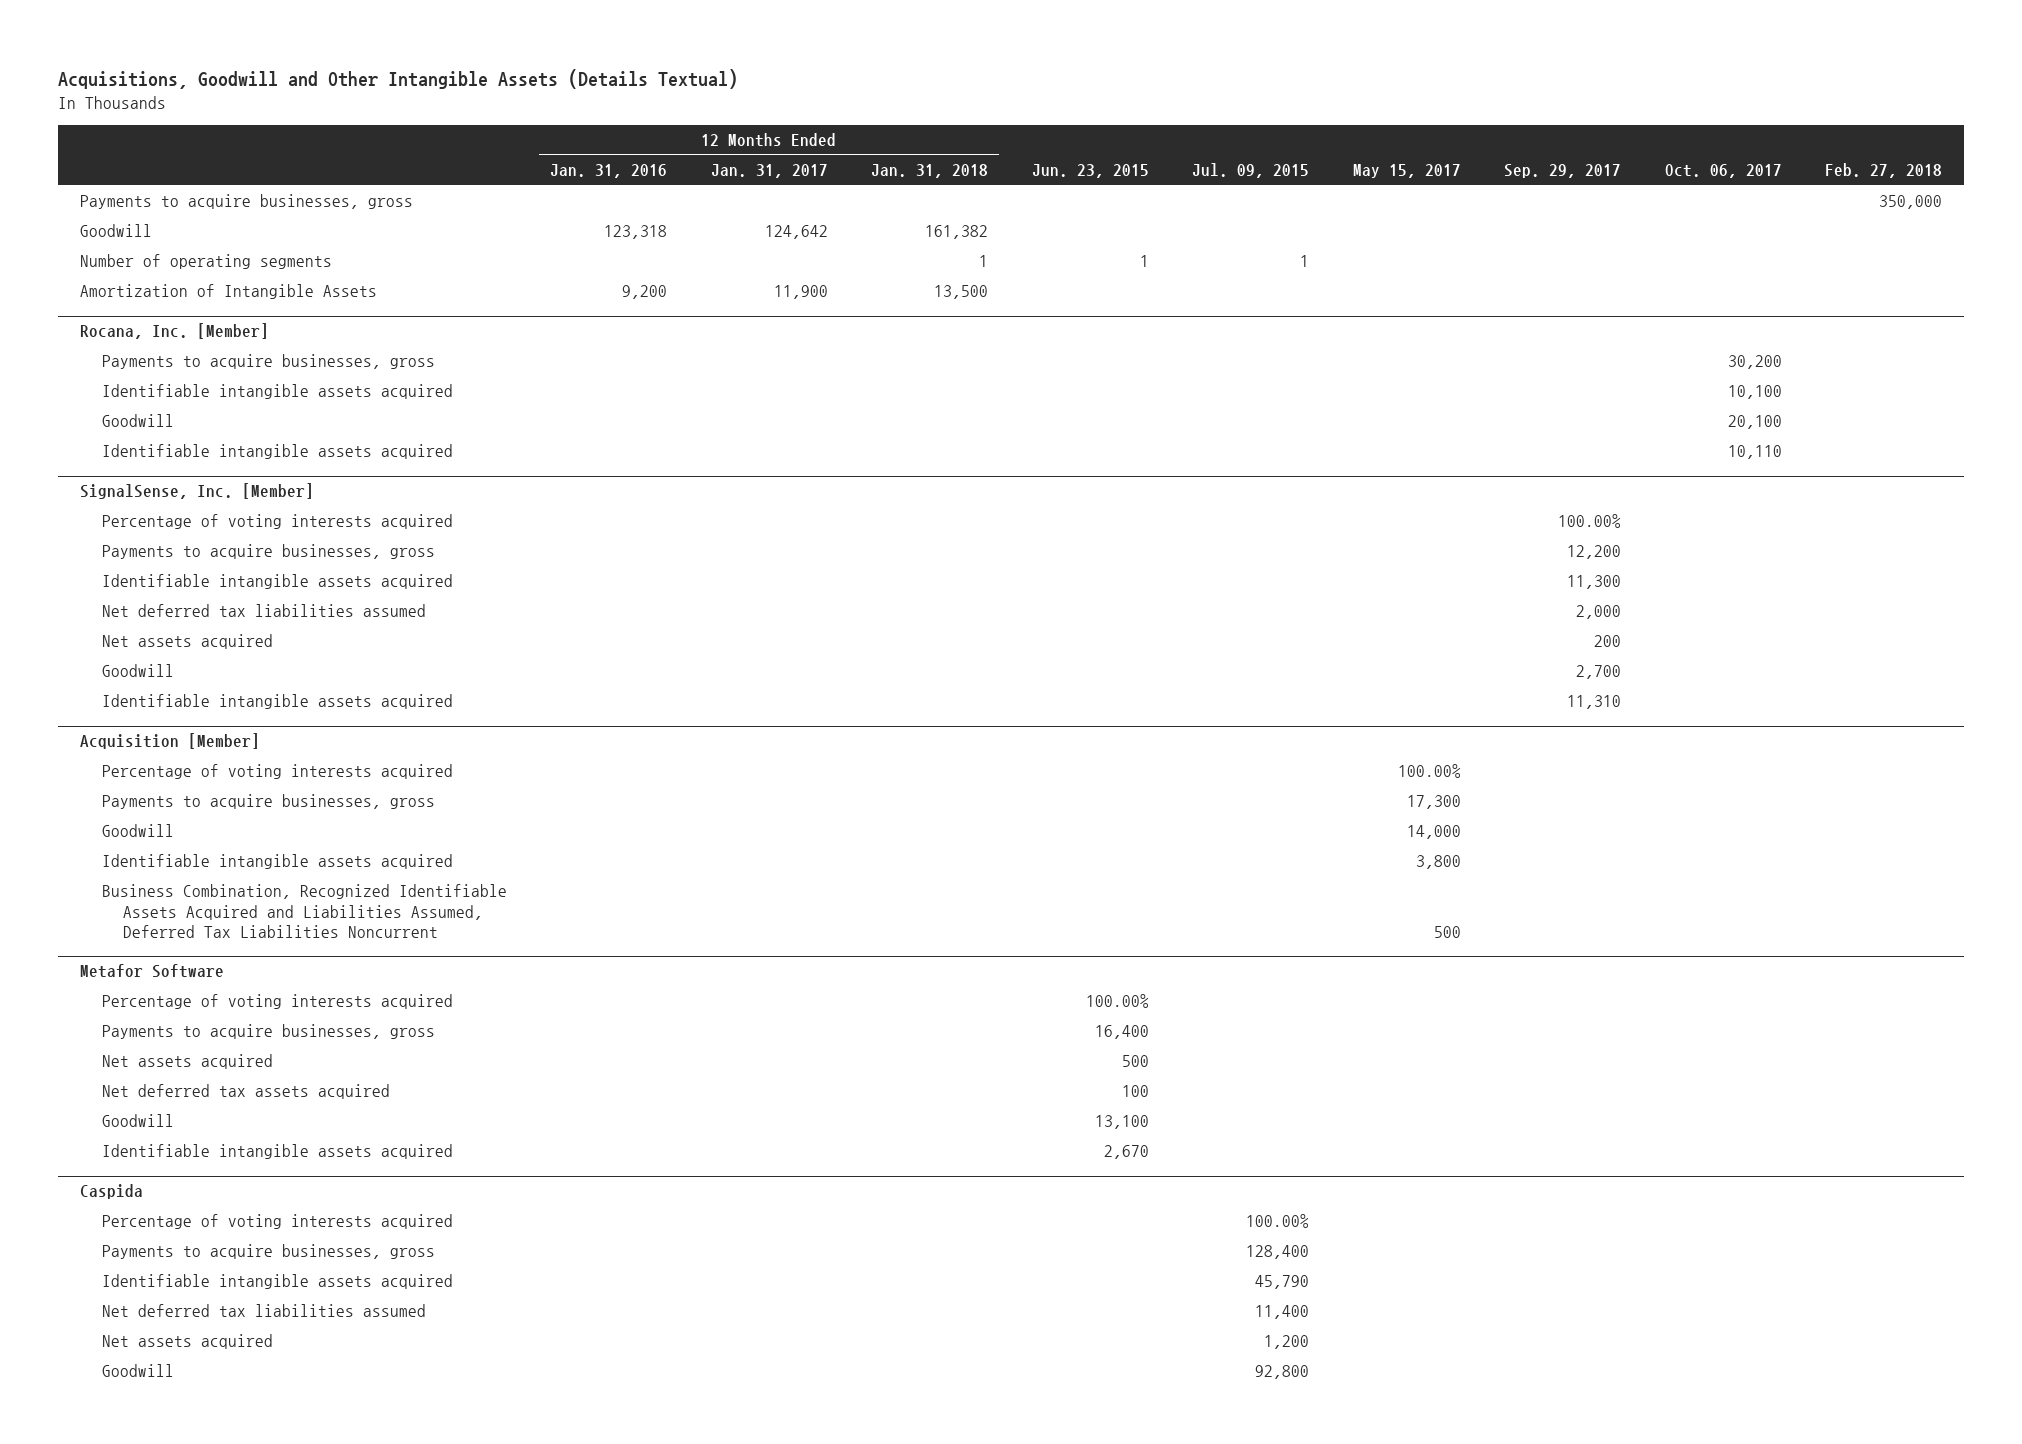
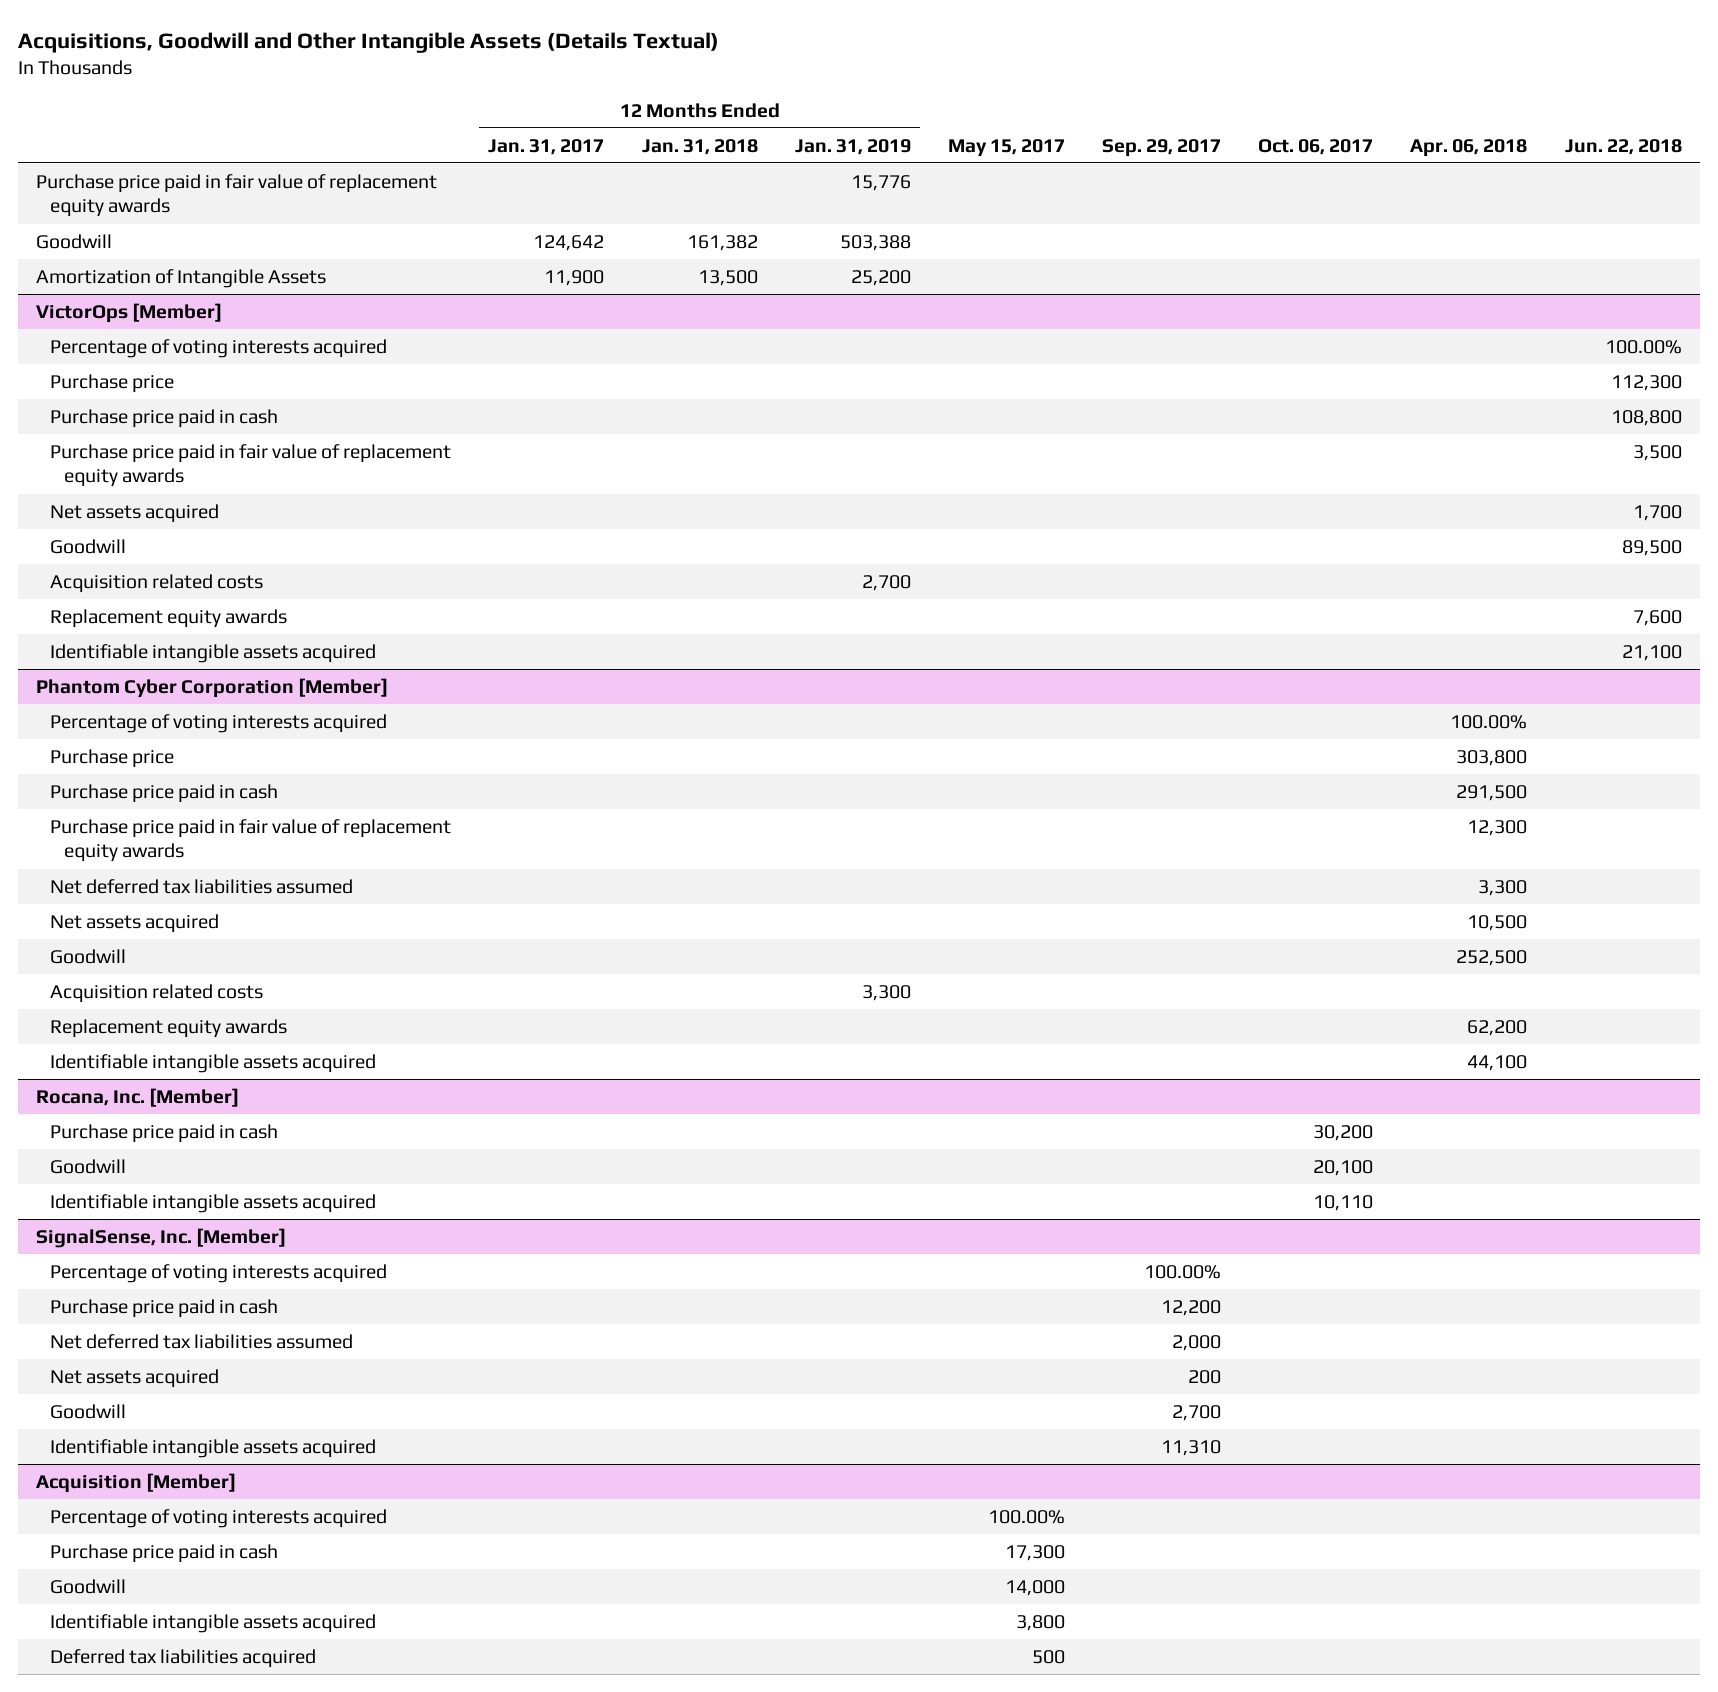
[550,164,668,179] Jan. 31, 2016 -> none
[1031,164,1149,179] Jun. 23, 2015 -> none
[1192,163,1310,179] Jul. 09, 2015 -> none
[1825,163,1943,179] Feb. 27, 2018 -> none
none -> [794,138,911,155] Jan. 31, 2019
none -> [1410,138,1528,157] Apr. 06, 2018
none -> [1564,138,1682,155] Jun. 22, 2018
[79,194,413,210] Payments to acquire businesses, gross -> none
none -> [36,173,438,218] Purchase price paid in fair value of replacement equity awards
[79,254,332,270] Number of operating segments -> none
none -> [36,302,223,323] VictorOps [Member]
none -> [50,338,388,358] Percentage of voting interests acquired
none -> [50,373,175,393] Purchase price
none -> [50,408,279,428] Purchase price paid in cash
none -> [50,443,452,488] Purchase price paid in fair value of replacement equity awards
none -> [50,503,220,523] Net assets acquired
none -> [50,538,127,554] Goodwill
none -> [50,573,264,593] Acquisition related costs
none -> [50,608,288,628] Replacement equity awards
none -> [50,643,377,663] Identifiable intangible assets acquired
none -> [36,677,389,698] Phantom Cyber Corporation [Member]
none -> [50,713,388,733] Percentage of voting interests acquired
none -> [50,748,175,768] Purchase price
none -> [50,783,279,803] Purchase price paid in cash
none -> [50,818,452,863] Purchase price paid in fair value of replacement equity awards
none -> [50,878,354,894] Net deferred tax liabilities assumed
none -> [50,913,220,933] Net assets acquired
none -> [50,948,127,964] Goodwill
none -> [50,983,264,1003] Acquisition related costs
none -> [50,1018,288,1038] Replacement equity awards
none -> [50,1053,377,1073] Identifiable intangible assets acquired
[101,384,453,400] Identifiable intangible assets acquired -> none
[101,354,435,370] Payments to acquire businesses, gross -> [50,1123,279,1143] Purchase price paid in cash
[101,574,453,590] Identifiable intangible assets acquired -> none
[101,544,435,560] Payments to acquire businesses, gross -> [50,1298,279,1318] Purchase price paid in cash
[101,794,435,810] Payments to acquire businesses, gross -> [50,1543,279,1563] Purchase price paid in cash
[79,964,224,979] Metafor Software -> none
[101,994,453,1010] Percentage of voting interests acquired -> none
[101,1024,435,1040] Payments to acquire businesses, gross -> none
[101,1054,273,1070] Net assets acquired -> none
[101,1084,390,1100] Net deferred tax assets acquired -> none
[101,1114,174,1128] Goodwill -> none
[101,1144,453,1160] Identifiable intangible assets acquired -> none
[79,1184,143,1200] Caspida -> none
[101,1214,453,1230] Percentage of voting interests acquired -> none
[101,1244,435,1260] Payments to acquire businesses, gross -> none
[101,1274,453,1290] Identifiable intangible assets acquired -> none
[101,1304,426,1318] Net deferred tax liabilities assumed -> none
[101,1334,273,1350] Net assets acquired -> none
[101,1364,174,1378] Goodwill -> none
[101,884,507,938] Business Combination, Recognized Identifiable Assets Acquired and Liabilities Assumed, Deferred Tax Liabilities Noncurrent -> [50,1648,317,1668] Deferred tax liabilities acquired

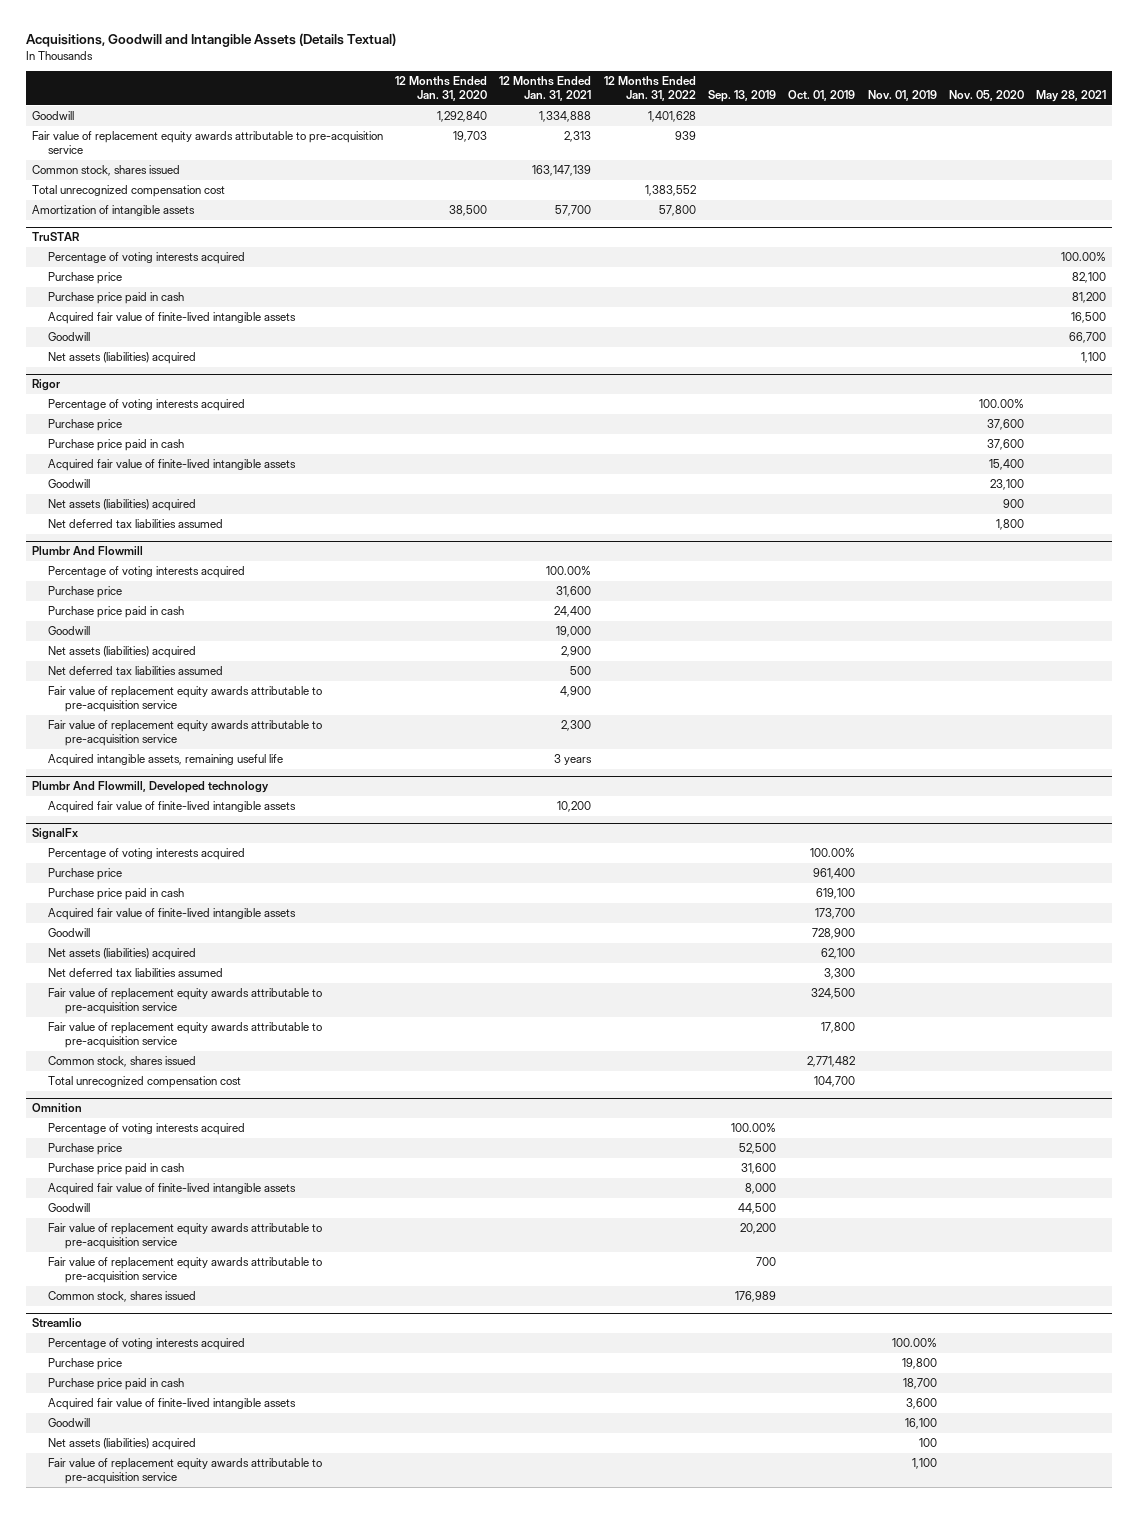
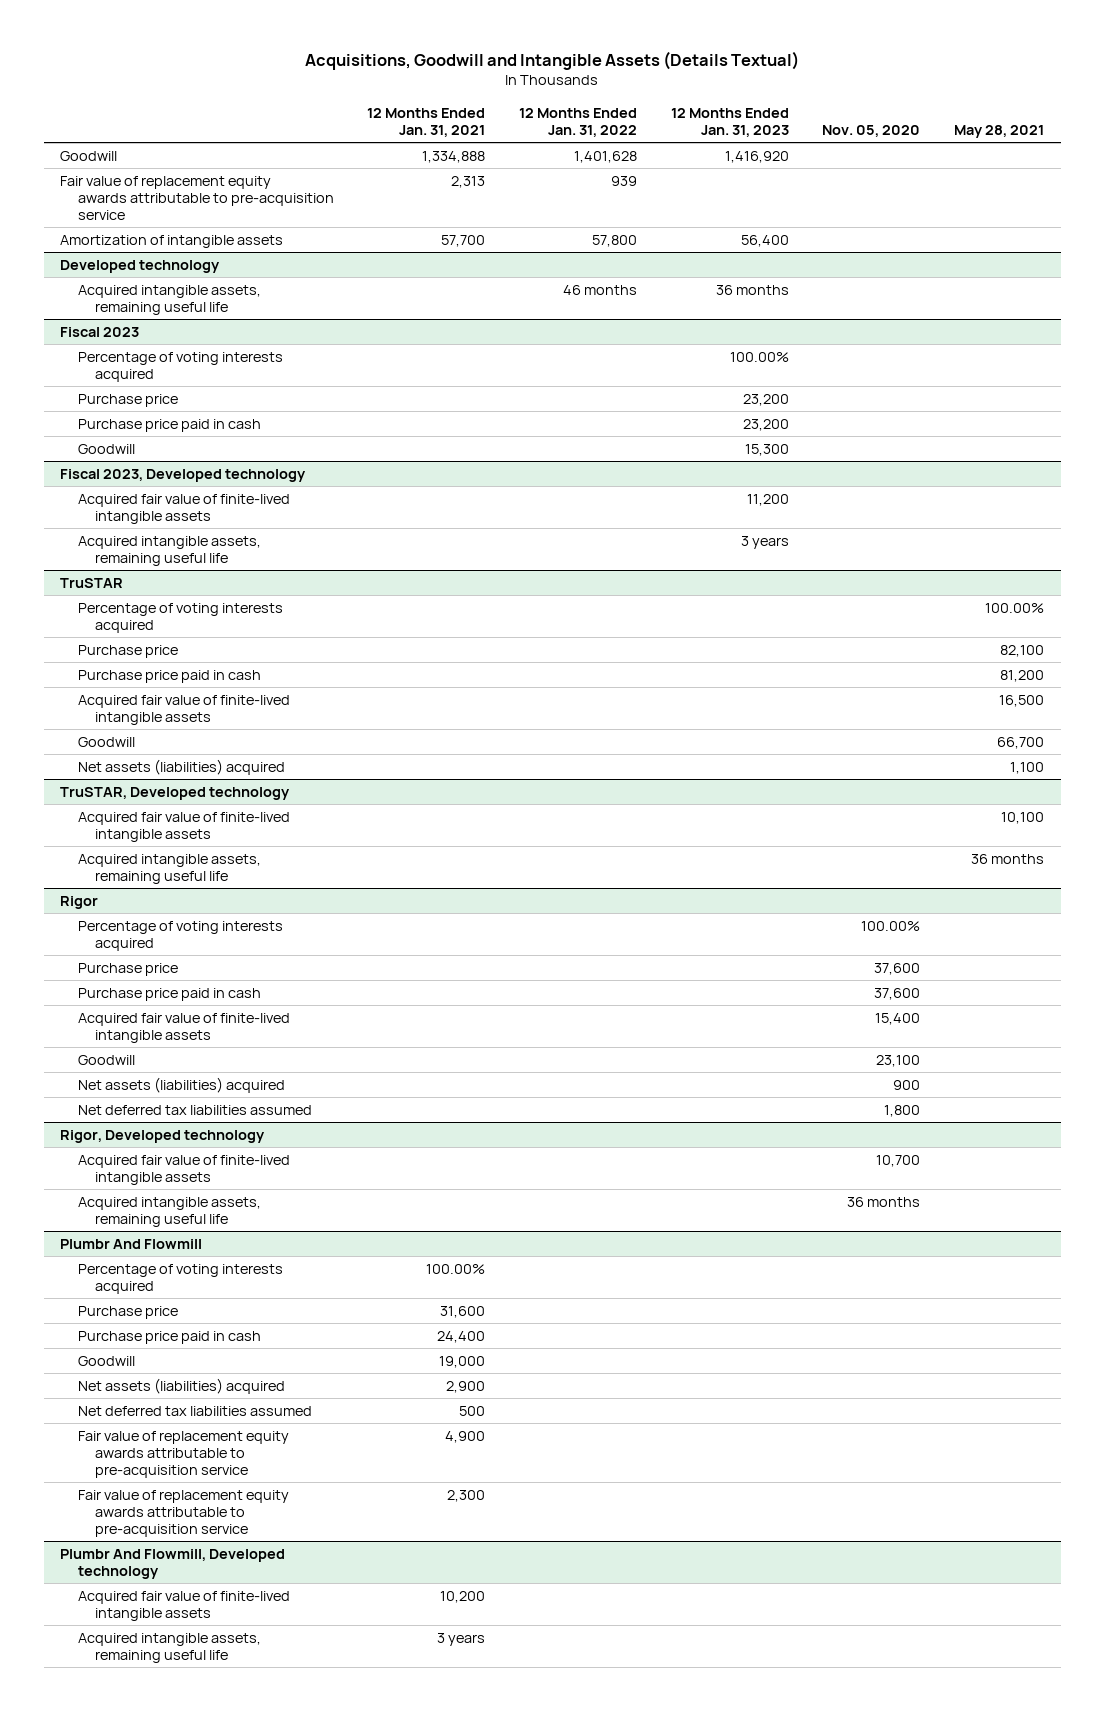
[395,76,488,102] 12 Months Ended Jan. 31, 2020 -> none
[708,90,777,103] Sep. 13, 2019 -> none
[788,90,856,102] Oct. 01, 2019 -> none
[867,90,937,102] Nov. 01, 2019 -> none
none -> [670,107,789,137] 12 Months Ended Jan. 31, 2023
[31,165,180,177] Common stock, shares issued -> none
[31,185,225,198] Total unrecognized compensation cost -> none
none -> [60,259,221,273] Developed technology
none -> [77,284,261,315] Acquired intangible assets, remaining useful life
none -> [60,326,140,337] Fiscal 2023
none -> [77,351,283,382] Percentage of voting interests acquired
none -> [77,393,178,407] Purchase price
none -> [77,418,261,432] Purchase price paid in cash
none -> [77,443,135,454] Goodwill
none -> [60,468,307,482] Fiscal 2023, Developed technology
none -> [77,493,290,524] Acquired fair value of finite-lived intangible assets
none -> [77,535,261,566] Acquired intangible assets, remaining useful life
none -> [60,786,291,800] TruSTAR, Developed technology
none -> [77,811,290,842] Acquired fair value of finite-lived intangible assets
none -> [77,853,261,884] Acquired intangible assets, remaining useful life
none -> [60,1129,266,1143] Rigor, Developed technology
none -> [77,1154,290,1185] Acquired fair value of finite-lived intangible assets
none -> [77,1196,261,1227] Acquired intangible assets, remaining useful life
[48,754,284,767] Acquired intangible assets, remaining useful life -> none
[31,828,78,841] SignalFx -> none
[48,848,246,861] Percentage of voting interests acquired -> none
[48,868,123,881] Purchase price -> none
[48,888,185,901] Purchase price paid in cash -> none
[48,908,297,921] Acquired fair value of finite-lived intangible assets -> none
[48,928,91,938] Goodwill -> none
[48,948,197,961] Net assets (liabilities) acquired -> none
[48,968,224,978] Net deferred tax liabilities assumed -> none
[48,988,323,1015] Fair value of replacement equity awards attributable to pre-acquisition service -> none
[48,1022,323,1049] Fair value of replacement equity awards attributable to pre-acquisition service -> none
[48,1056,197,1068] Common stock, shares issued -> none
[48,1076,242,1089] Total unrecognized compensation cost -> none
[31,1103,82,1113] Omnition -> none
[48,1123,246,1136] Percentage of voting interests acquired -> none
[48,1143,123,1156] Purchase price -> none
[48,1163,185,1176] Purchase price paid in cash -> none
[48,1183,297,1196] Acquired fair value of finite-lived intangible assets -> none
[48,1203,91,1213] Goodwill -> none
[48,1223,323,1250] Fair value of replacement equity awards attributable to pre-acquisition service -> none
[48,1257,323,1284] Fair value of replacement equity awards attributable to pre-acquisition service -> none
[48,1291,197,1303] Common stock, shares issued -> none
[31,1318,82,1328] Streamlio -> none
[48,1338,246,1351] Percentage of voting interests acquired -> none
[48,1358,123,1371] Purchase price -> none
[48,1378,185,1391] Purchase price paid in cash -> none
[48,1398,297,1411] Acquired fair value of finite-lived intangible assets -> none
[48,1418,91,1428] Goodwill -> none
[48,1438,197,1451] Net assets (liabilities) acquired -> none
[48,1458,323,1485] Fair value of replacement equity awards attributable to pre-acquisition service -> none
none -> [77,1632,261,1663] Acquired intangible assets, remaining useful life

